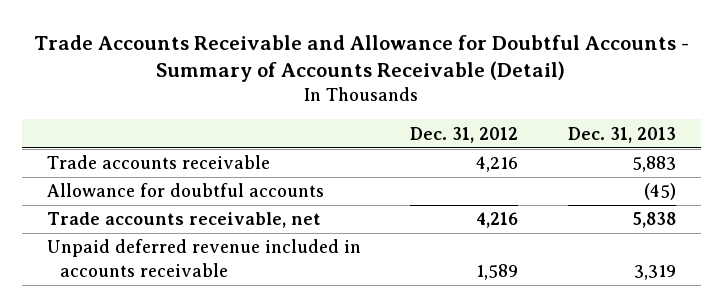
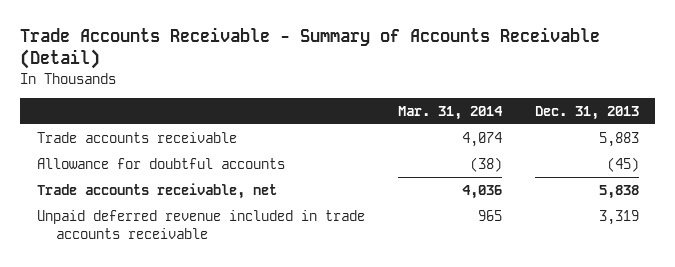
[34,34,690,83] Trade Accounts Receivable and Allowance for Doubtful Accounts - Summary of Accounts Receivable (Detail) -> [20,27,601,70] Trade Accounts Receivable - Summary of Accounts Receivable (Detail)
[410,126,519,143] Dec. 31, 2012 -> none
none -> [397,105,503,120] Mar. 31, 2014
[46,239,361,277] Unpaid deferred revenue included in accounts receivable -> [36,210,365,239] Unpaid deferred revenue included in trade accounts receivable

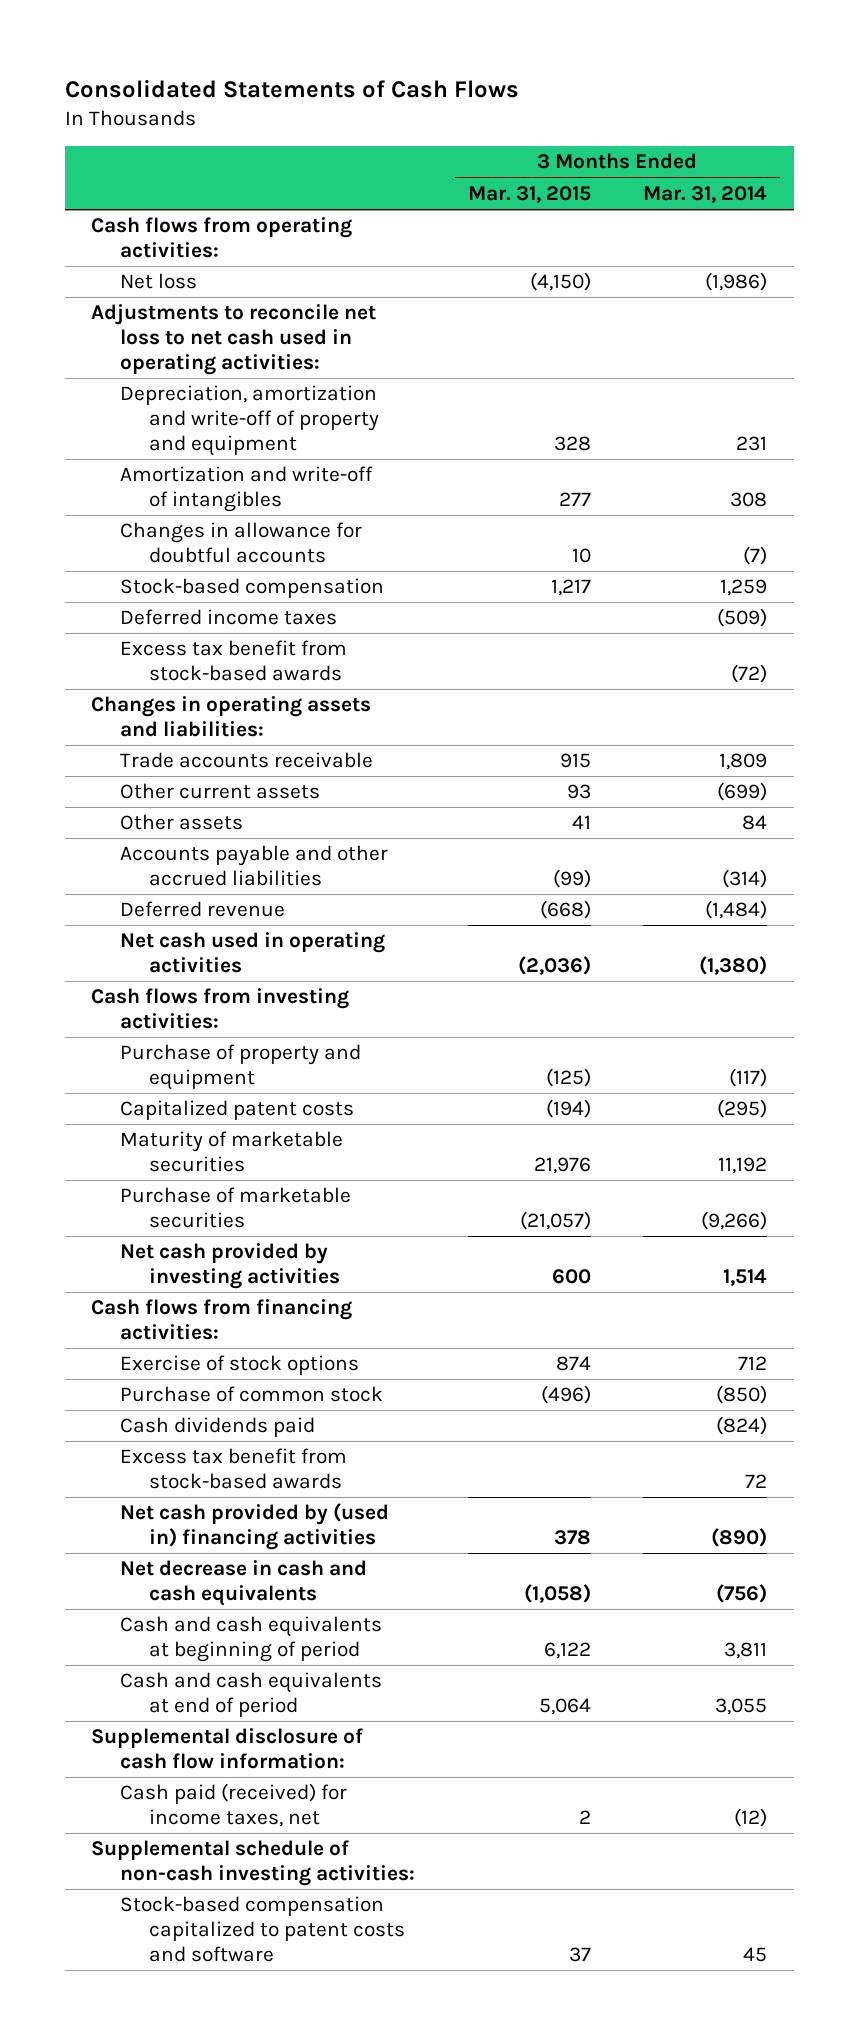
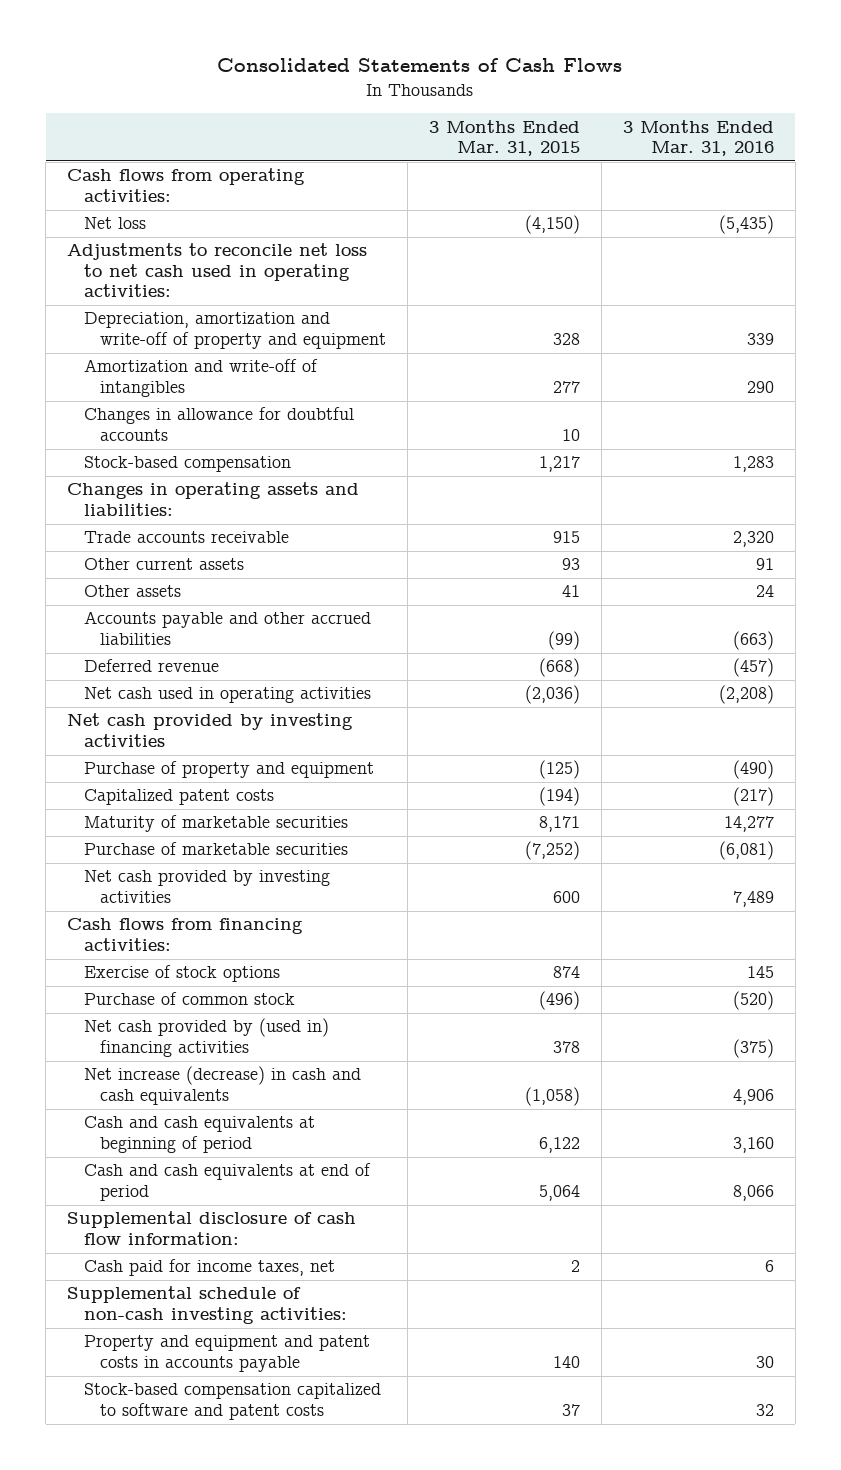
[643,185,768,203] Mar. 31, 2014 -> none
none -> [622,119,774,157] 3 Months Ended Mar. 31, 2016
[120,609,338,626] Deferred income taxes -> none
[120,640,348,681] Excess tax benefit from stock-based awards -> none
[91,988,350,1029] Cash flows from investing activities: -> [67,713,354,747] Net cash provided by investing activities
[533,1156,591,1174] 21,976 -> [538,816,580,833] 8,171
[519,1210,591,1230] (21,057) -> [524,841,580,861] (7,252)
[120,1417,316,1438] Cash dividends paid -> none
[120,1448,348,1489] Excess tax benefit from stock-based awards -> none
[120,1560,368,1606] Net decrease in cash and cash equivalents -> [83,1066,361,1105] Net increase (decrease) in cash and cash equivalents
[120,1783,348,1827] Cash paid (received) for income taxes, net -> [83,1259,335,1277] Cash paid for income taxes, net
none -> [83,1335,370,1372] Property and equipment and patent costs in accounts payable
[120,1896,406,1962] Stock-based compensation capitalized to patent costs and software -> [83,1383,381,1420] Stock-based compensation capitalized to software and patent costs

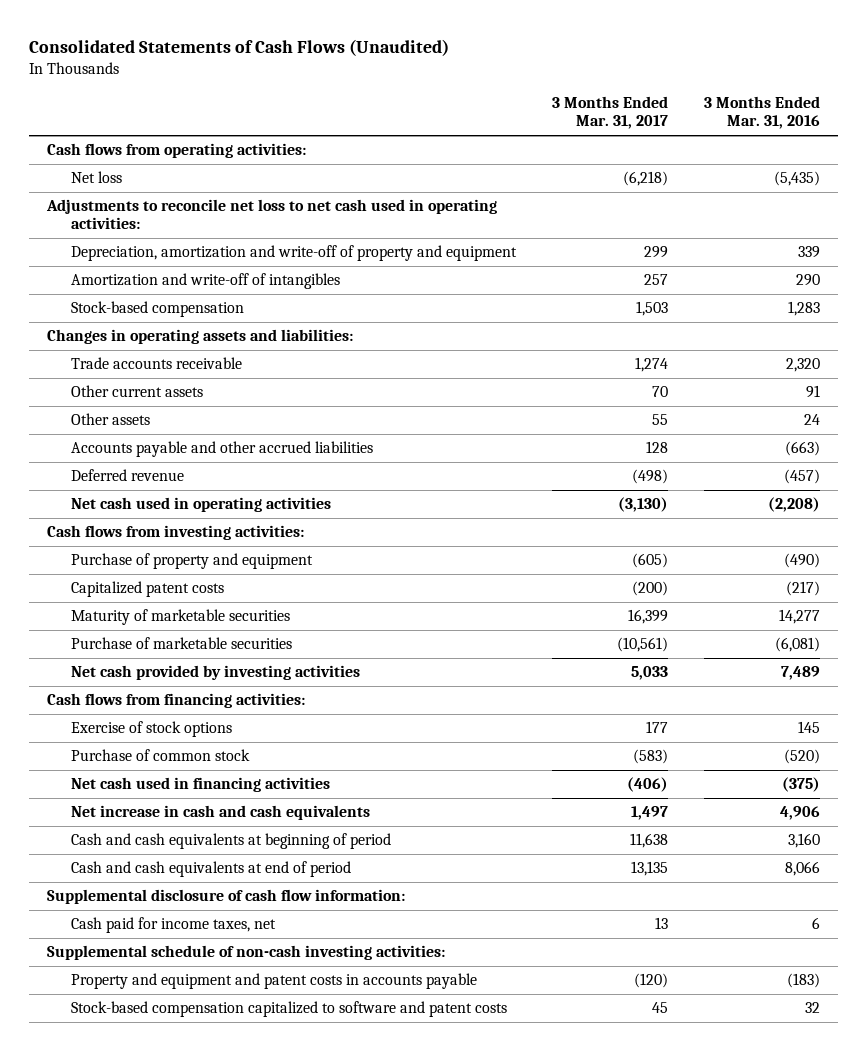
[217,58,623,73] Consolidated Statements of Cash Flows -> [28,38,449,56] Consolidated Statements of Cash Flows (Unaudited)
[428,119,580,157] 3 Months Ended Mar. 31, 2015 -> none
none -> [551,96,668,130] 3 Months Ended Mar. 31, 2017
[83,407,354,441] Changes in allowance for doubtful accounts -> none
[67,713,354,747] Net cash provided by investing activities -> [46,525,304,541] Cash flows from investing activities:
[83,1018,329,1057] Net cash provided by (used in) financing activities -> [70,777,330,793] Net cash used in financing activities
[83,1066,361,1105] Net increase (decrease) in cash and cash equivalents -> [70,805,370,821] Net increase in cash and cash equivalents
[755,1355,774,1368] 30 -> [787,973,821,989] (183)

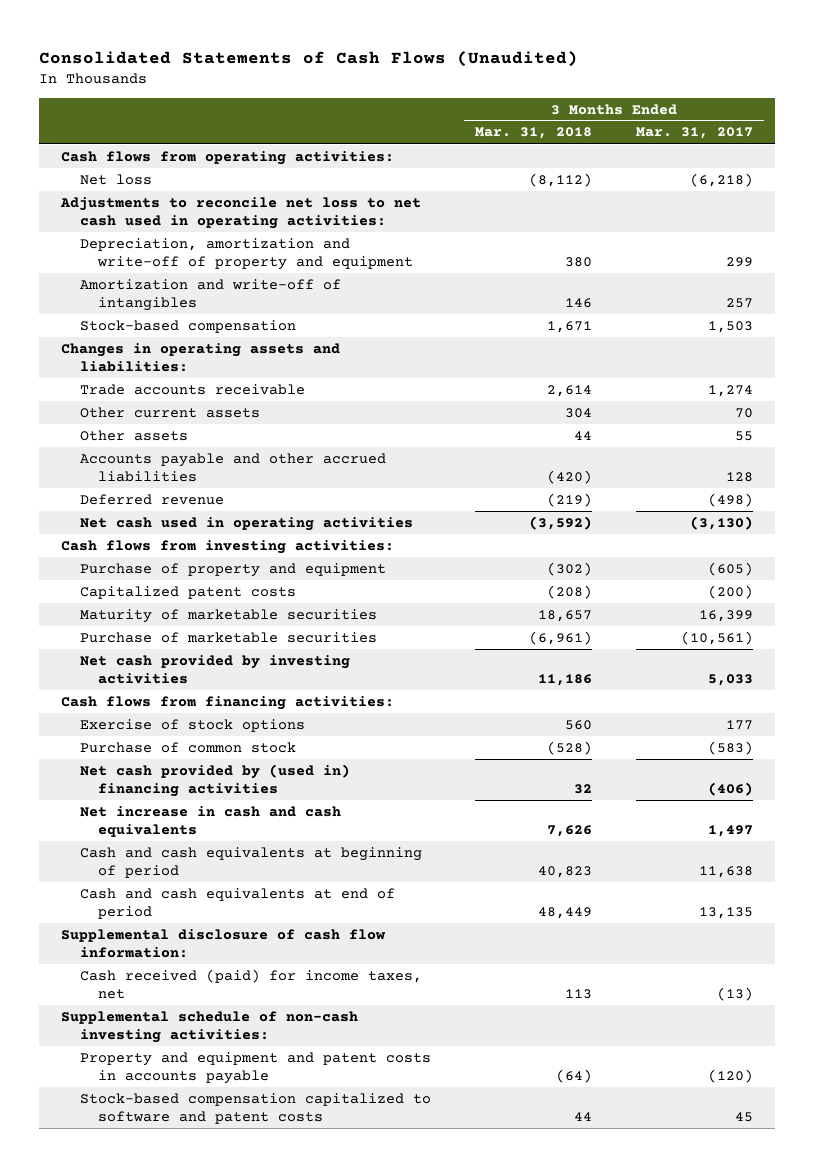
[704,96,821,130] 3 Months Ended Mar. 31, 2016 -> none
none -> [474,127,592,140] Mar. 31, 2018
[70,777,330,793] Net cash used in financing activities -> [79,763,350,797] Net cash provided by (used in) financing activities
[70,917,276,934] Cash paid for income taxes, net -> [79,968,422,999] Cash received (paid) for income taxes, net
[654,917,668,930] 13 -> [717,986,754,1001] (13)

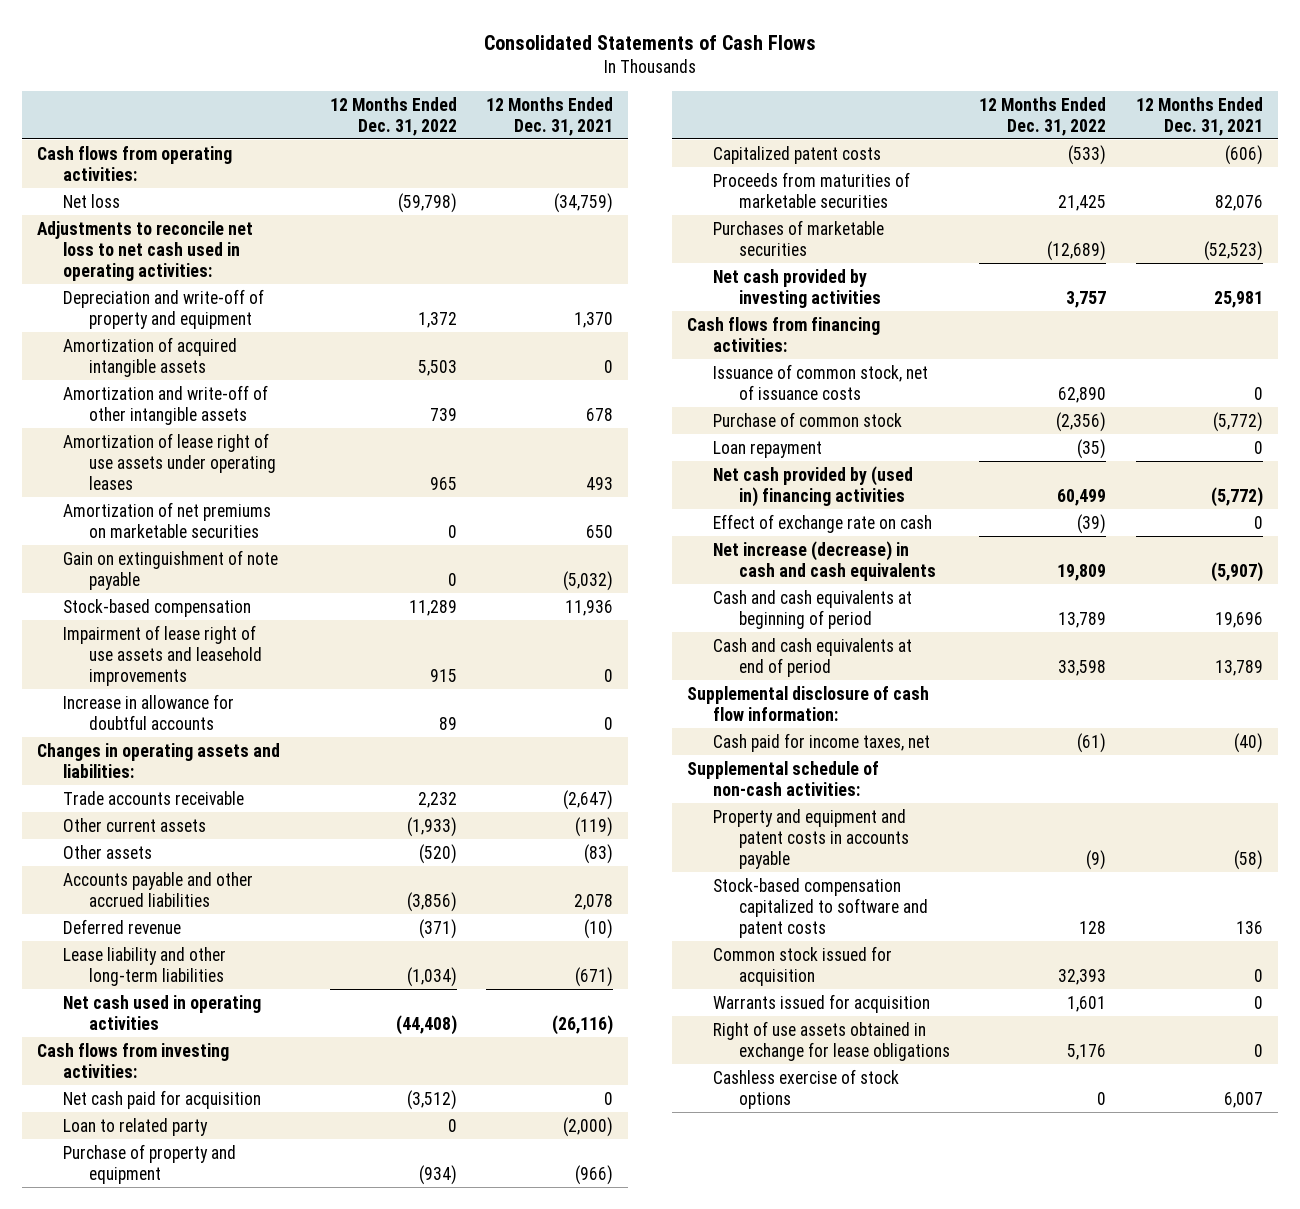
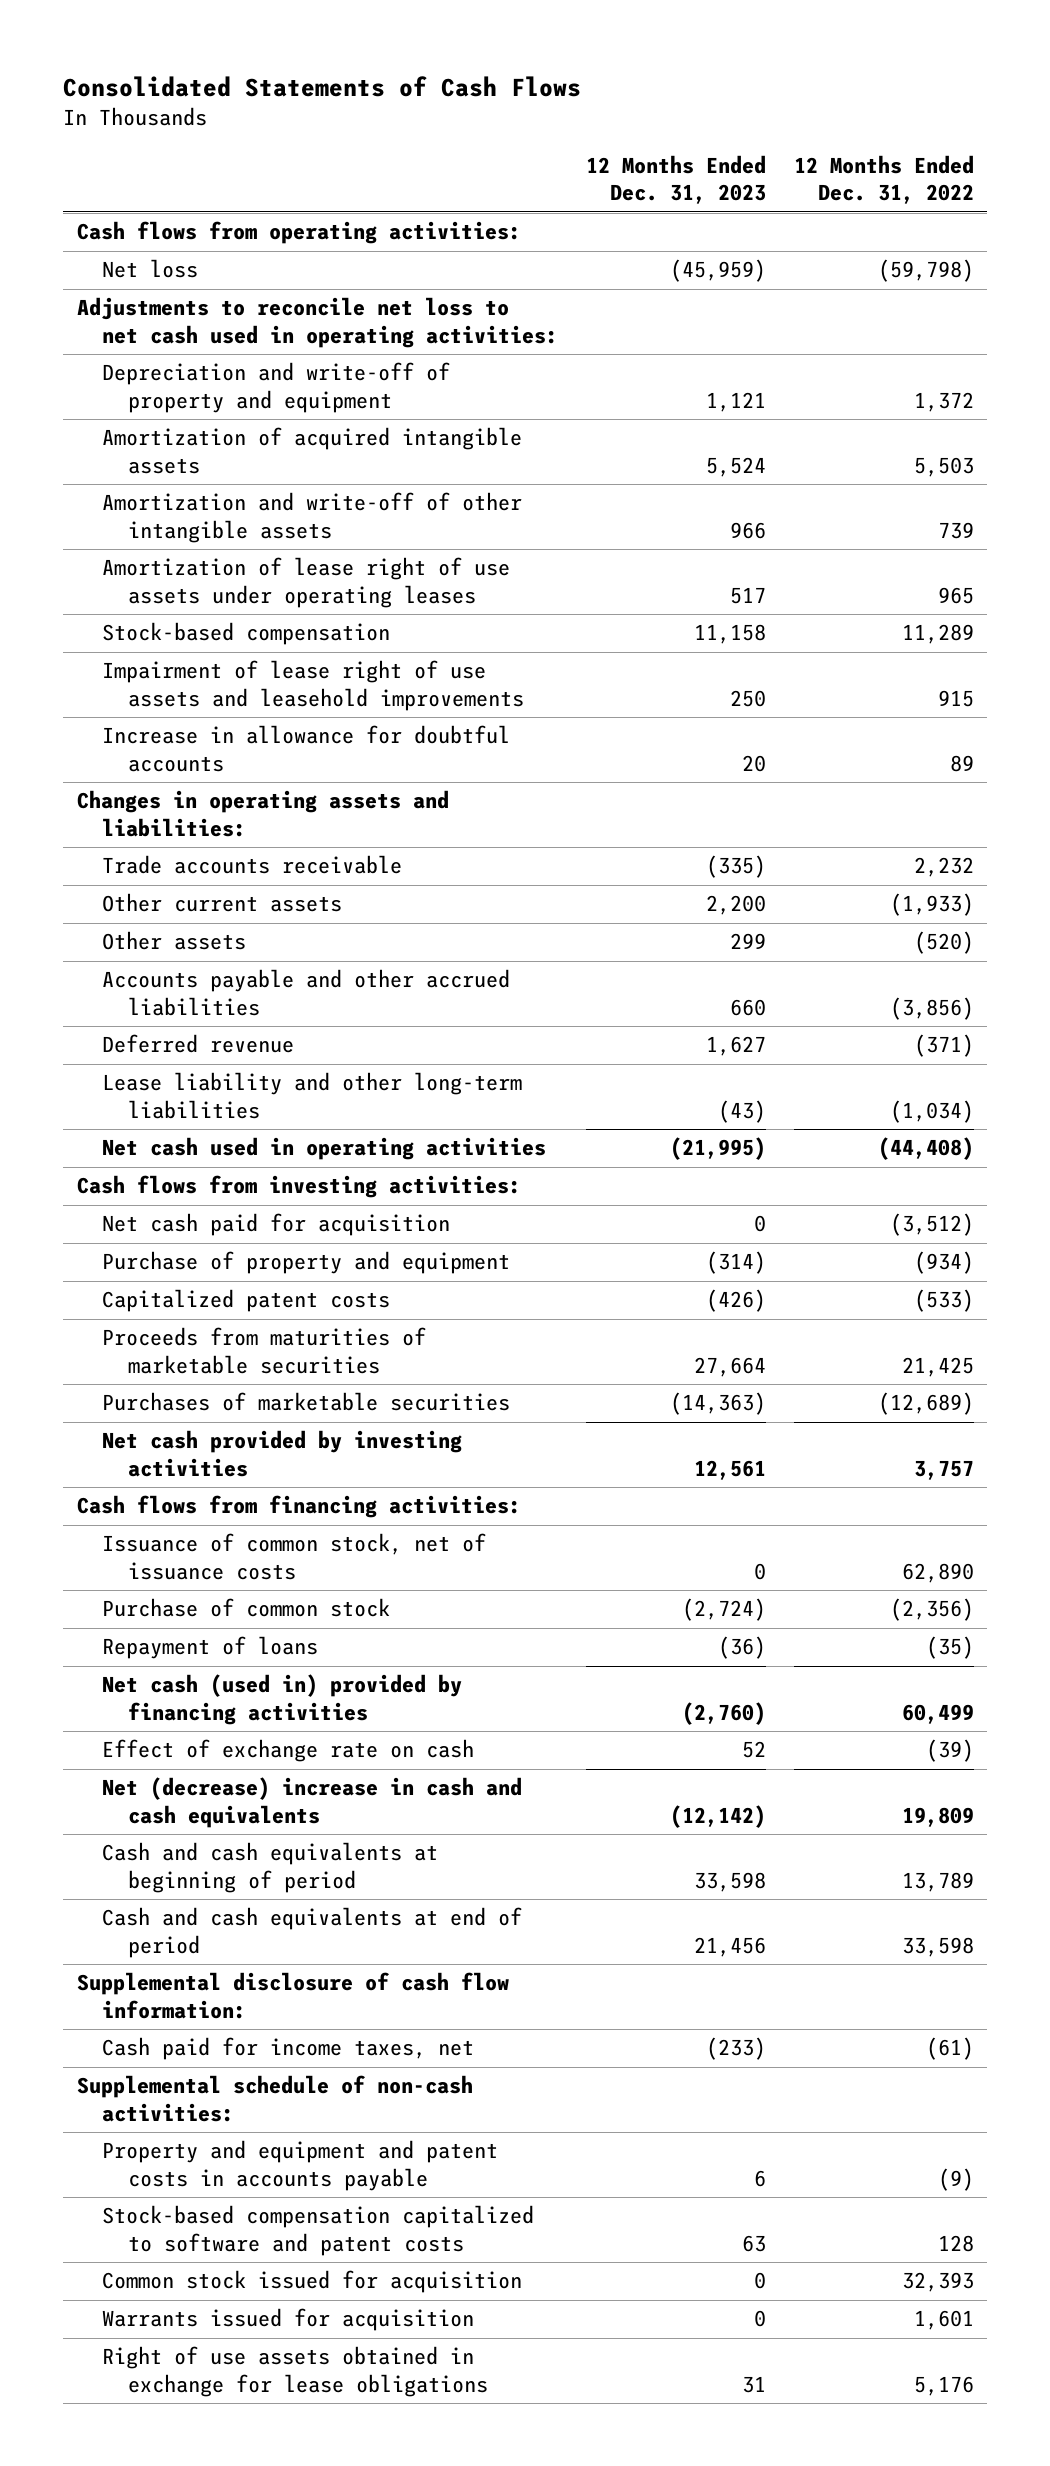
[486,96,614,136] 12 Months Ended Dec. 31, 2021 -> none
none -> [585,154,766,205] 12 Months Ended Dec. 31, 2023
[63,501,272,538] Amortization of net premiums on marketable securities -> none
[63,549,279,590] Gain on extinguishment of note payable -> none
[63,1117,209,1136] Loan to related party -> none
[712,440,822,458] Loan repayment -> [102,1636,319,1660] Repayment of loans
[712,465,913,507] Net cash provided by (used in) financing activities -> [102,1674,463,1725] Net cash (used in) provided by financing activities
[712,540,936,581] Net increase (decrease) in cash and cash equivalents -> [102,1777,523,1828] Net (decrease) increase in cash and cash equivalents
[712,1068,899,1109] Cashless exercise of stock options -> none

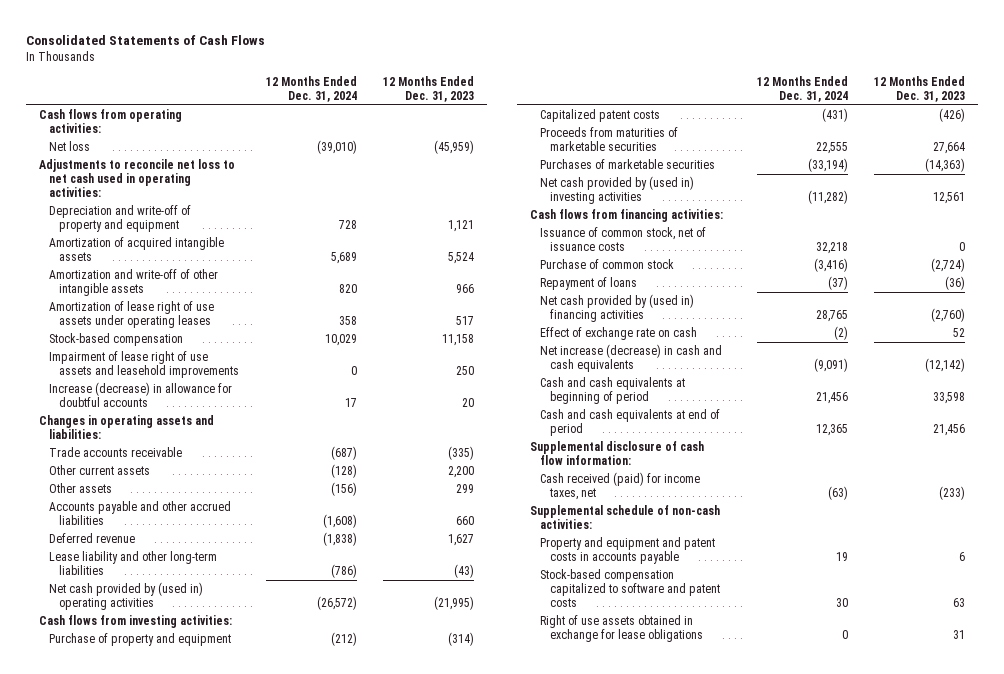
[793,154,974,205] 12 Months Ended Dec. 31, 2022 -> none
none -> [265,76,357,103] 12 Months Ended Dec. 31, 2024
[102,725,511,772] Increase in allowance for doubtful accounts -> [49,382,233,408] Increase (decrease) in allowance for doubtful accounts
[102,1137,547,1161] Net cash used in operating activities -> [49,582,204,611] Net cash provided by (used in) operating activities
[102,1213,451,1237] Net cash paid for acquisition -> none
[102,1430,463,1477] Net cash provided by investing activities -> [540,176,695,205] Net cash provided by (used in) investing activities
[102,1674,463,1725] Net cash (used in) provided by financing activities -> [540,294,695,323] Net cash provided by (used in) financing activities
[102,1777,523,1828] Net (decrease) increase in cash and cash equivalents -> [540,344,723,373] Net increase (decrease) in cash and cash equivalents
[102,2037,475,2061] Cash paid for income taxes, net -> [540,472,701,501] Cash received (paid) for income taxes, net
[102,2270,523,2294] Common stock issued for acquisition -> none
[102,2308,475,2332] Warrants issued for acquisition -> none

